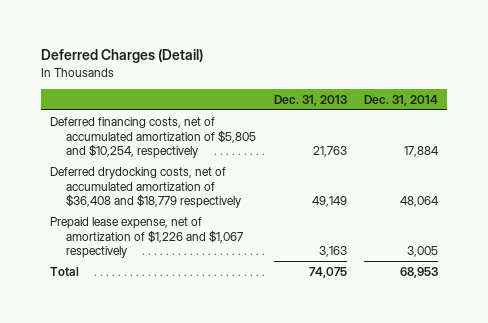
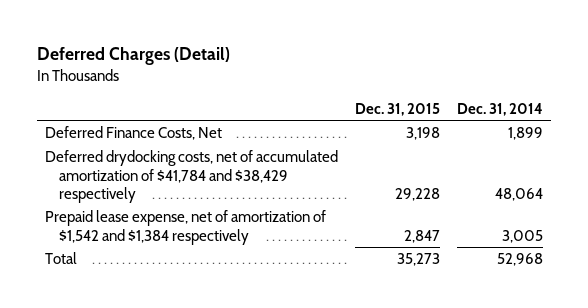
[273,94,347,106] Dec. 31, 2013 -> none
none -> [355,102,441,116] Dec. 31, 2015
[50,116,257,159] Deferred financing costs, net of accumulated amortization of $5,805 and $10,254, respectively -> [45,126,223,141] Deferred Finance Costs, Net
[404,146,440,158] 17,884 -> [507,127,543,141] 1,899
[50,166,242,209] Deferred drydocking costs, net of accumulated amortization of $36,408 and $18,779 respectively -> [45,150,339,203] Deferred drydocking costs, net of accumulated amortization of $41,784 and $38,429 respectively
[50,216,244,259] Prepaid lease expense, net of amortization of $1,226 and $1,067 respectively -> [45,210,327,245] Prepaid lease expense, net of amortization of $1,542 and $1,384 respectively
[400,266,439,278] 68,953 -> [496,253,543,267] 52,968

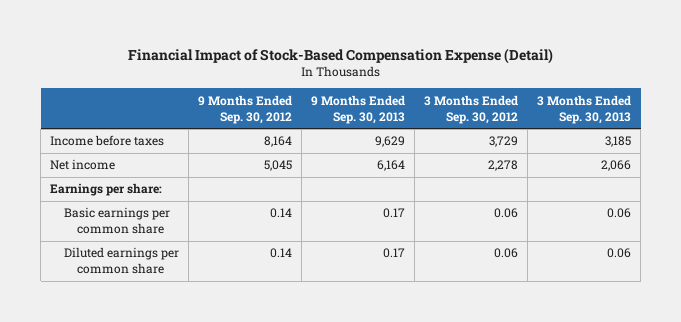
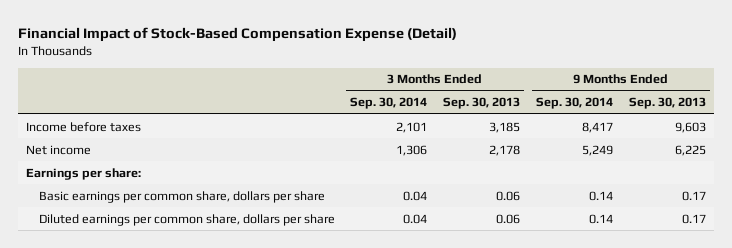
[197,94,292,124] 9 Months Ended Sep. 30, 2012 -> none
[423,94,518,124] 3 Months Ended Sep. 30, 2012 -> none
none -> [350,97,428,110] Sep. 30, 2014
none -> [535,97,613,110] Sep. 30, 2014
[374,136,405,148] 9,629 -> [674,121,706,133] 9,603
[376,160,405,172] 6,164 -> [674,144,706,156] 6,225
[601,160,632,172] 2,066 -> [489,144,521,156] 2,178
[63,207,170,235] Basic earnings per common share -> [38,190,325,203] Basic earnings per common share, dollars per share
[63,247,179,275] Diluted earnings per common share -> [38,213,335,226] Diluted earnings per common share, dollars per share

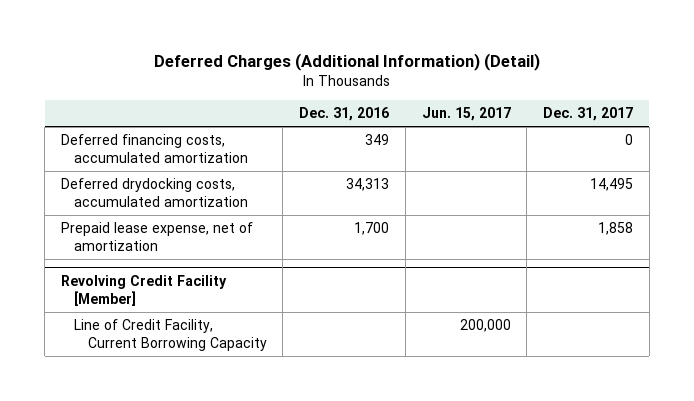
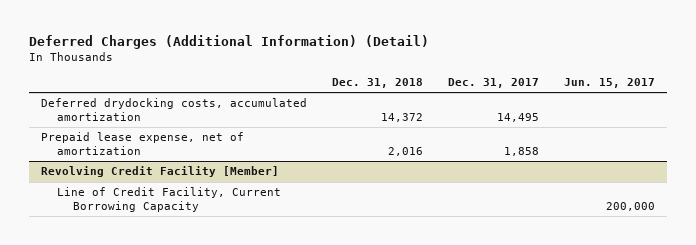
[299,107,390,122] Dec. 31, 2016 -> none
none -> [332,77,424,88] Dec. 31, 2018
[60,134,249,164] Deferred financing costs, accumulated amortization -> none

